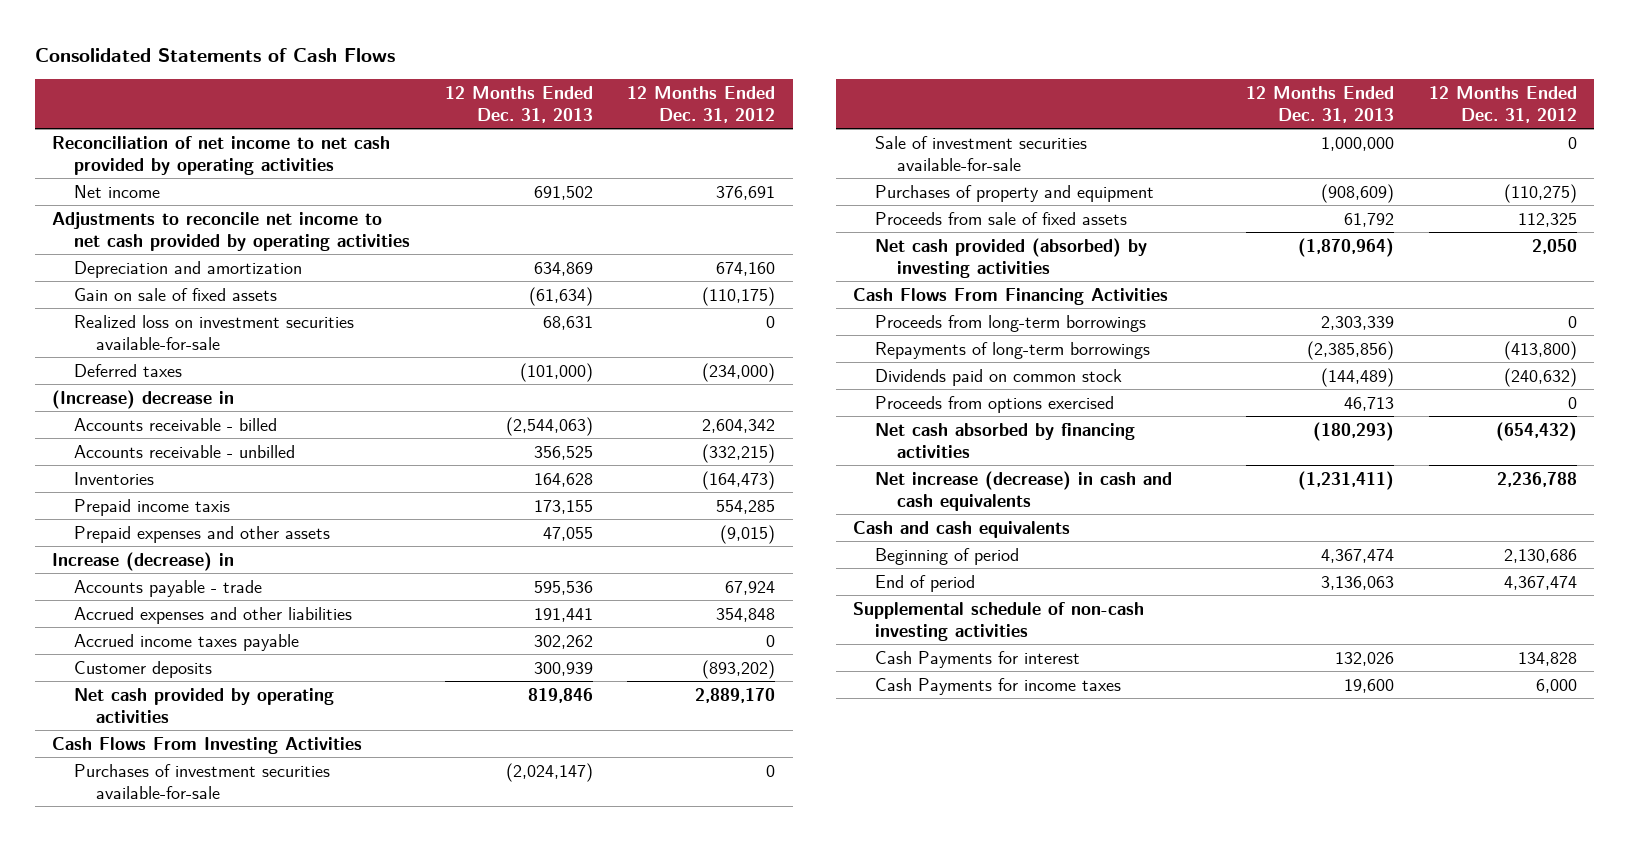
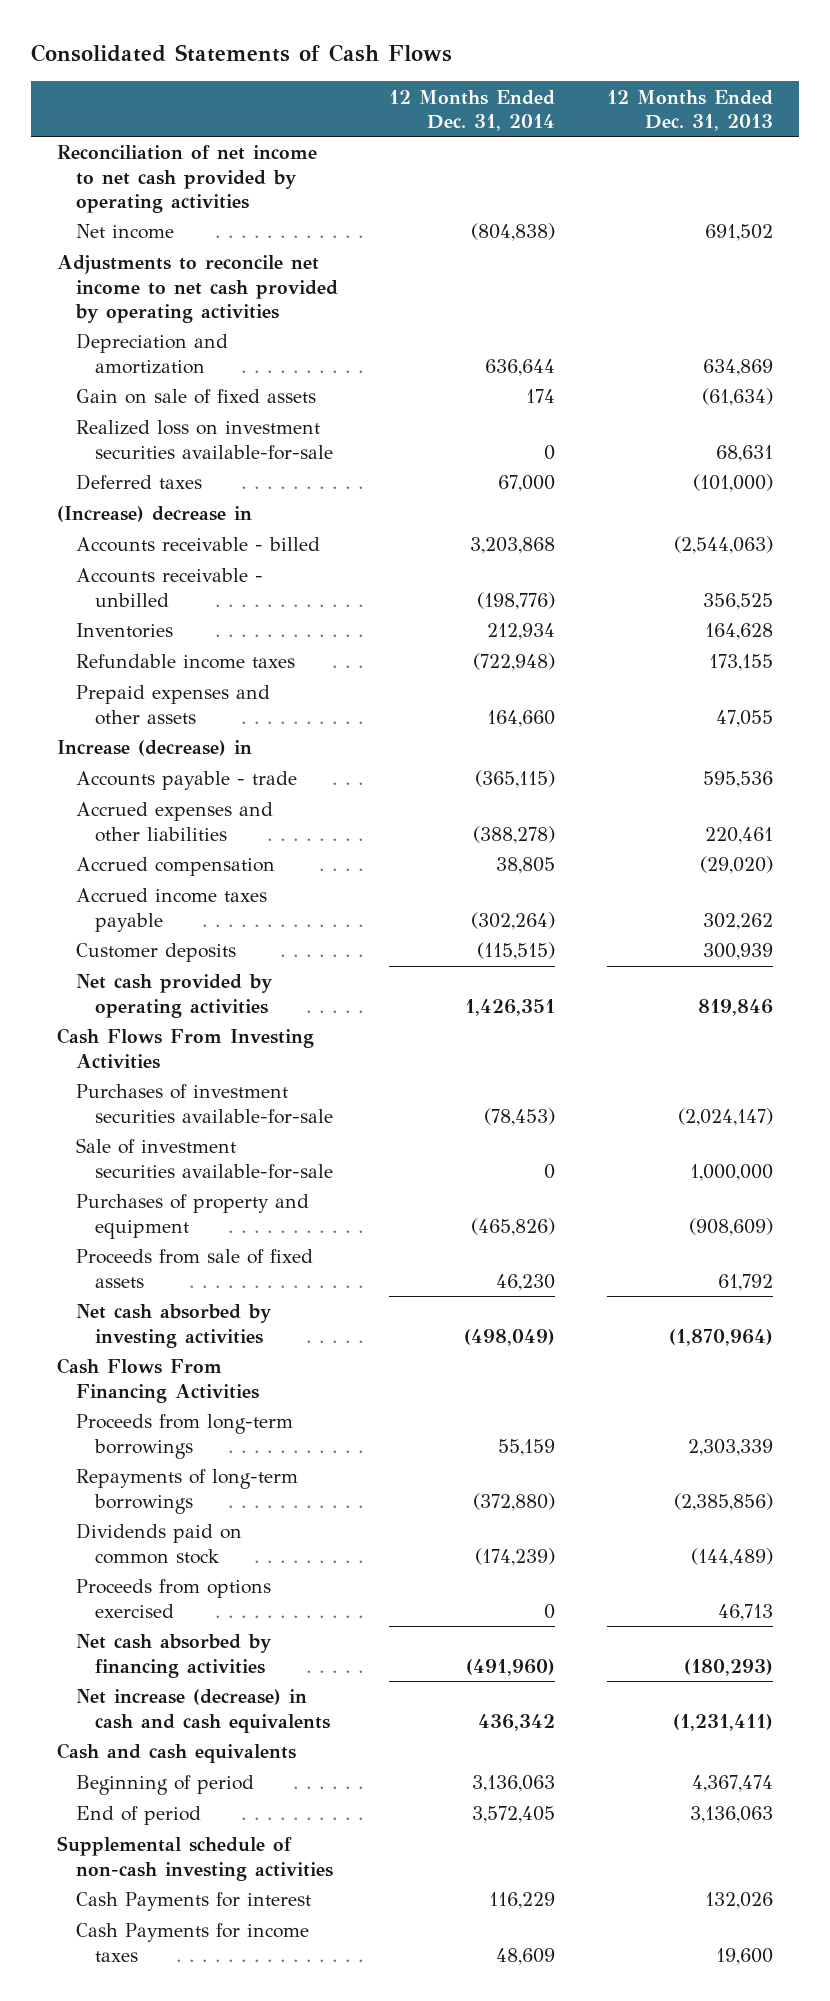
[627,85,776,123] 12 Months Ended Dec. 31, 2012 -> none
none -> [389,89,556,131] 12 Months Ended Dec. 31, 2014
[74,498,231,516] Prepaid income taxis -> [75,654,295,670] Refundable income taxes
[533,607,593,622] 191,441 -> [704,826,773,844] 220,461
none -> [75,857,275,877] Accrued compensation
[875,237,1148,278] Net cash provided (absorbed) by investing activities -> [75,1304,272,1348] Net cash absorbed by investing activities

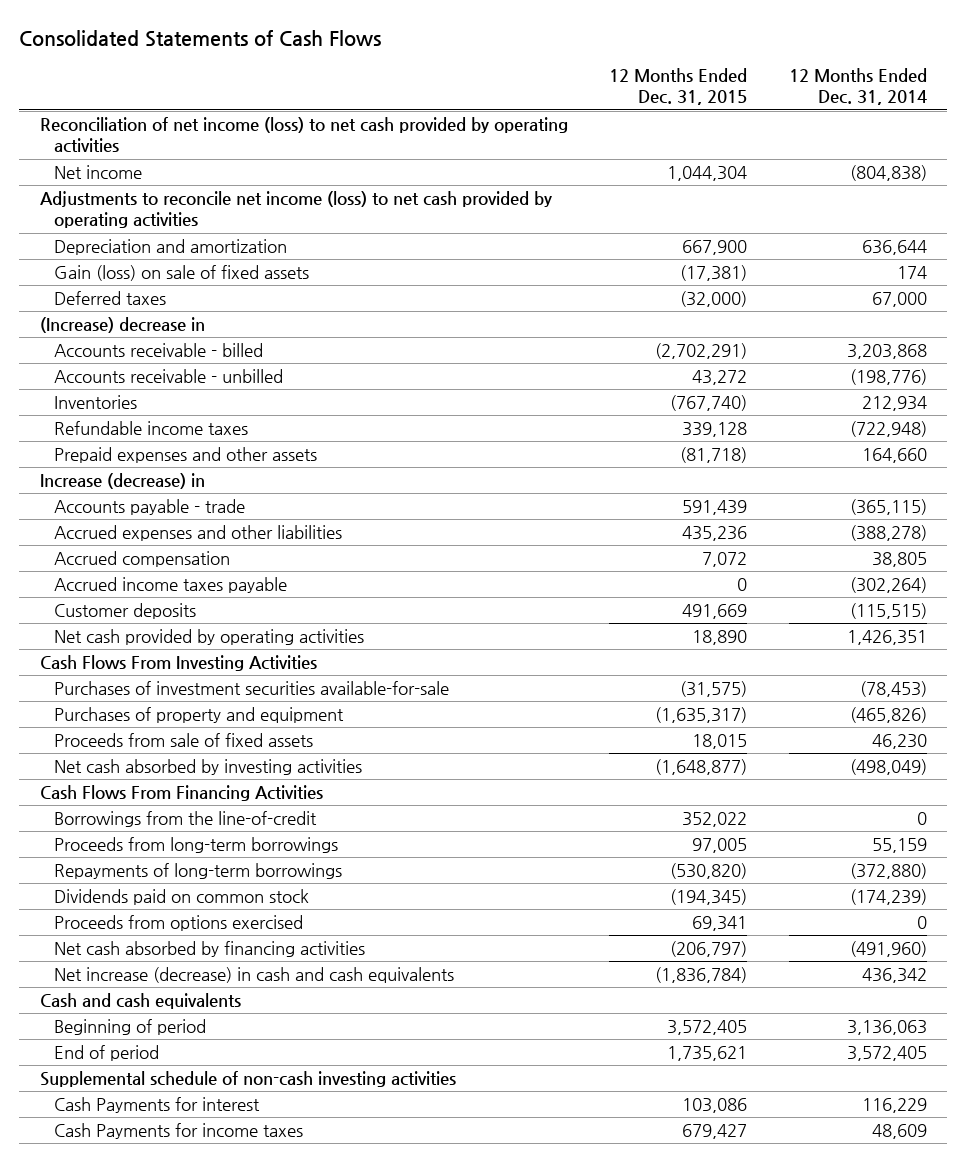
[606,89,773,131] 12 Months Ended Dec. 31, 2013 -> none
none -> [609,68,748,106] 12 Months Ended Dec. 31, 2015
[56,145,317,213] Reconciliation of net income to net cash provided by operating activities -> [39,117,568,154] Reconciliation of net income (loss) to net cash provided by operating activities
[56,255,338,323] Adjustments to reconcile net income to net cash provided by operating activities -> [39,191,552,229] Adjustments to reconcile net income (loss) to net cash provided by operating activities
[75,420,333,460] Realized loss on investment securities available-for-sale -> none
[75,389,316,405] Gain on sale of fixed assets -> [54,265,310,282] Gain (loss) on sale of fixed assets
[75,1138,333,1179] Sale of investment securities available-for-sale -> none
none -> [54,811,318,828] Borrowings from the line-of-credit

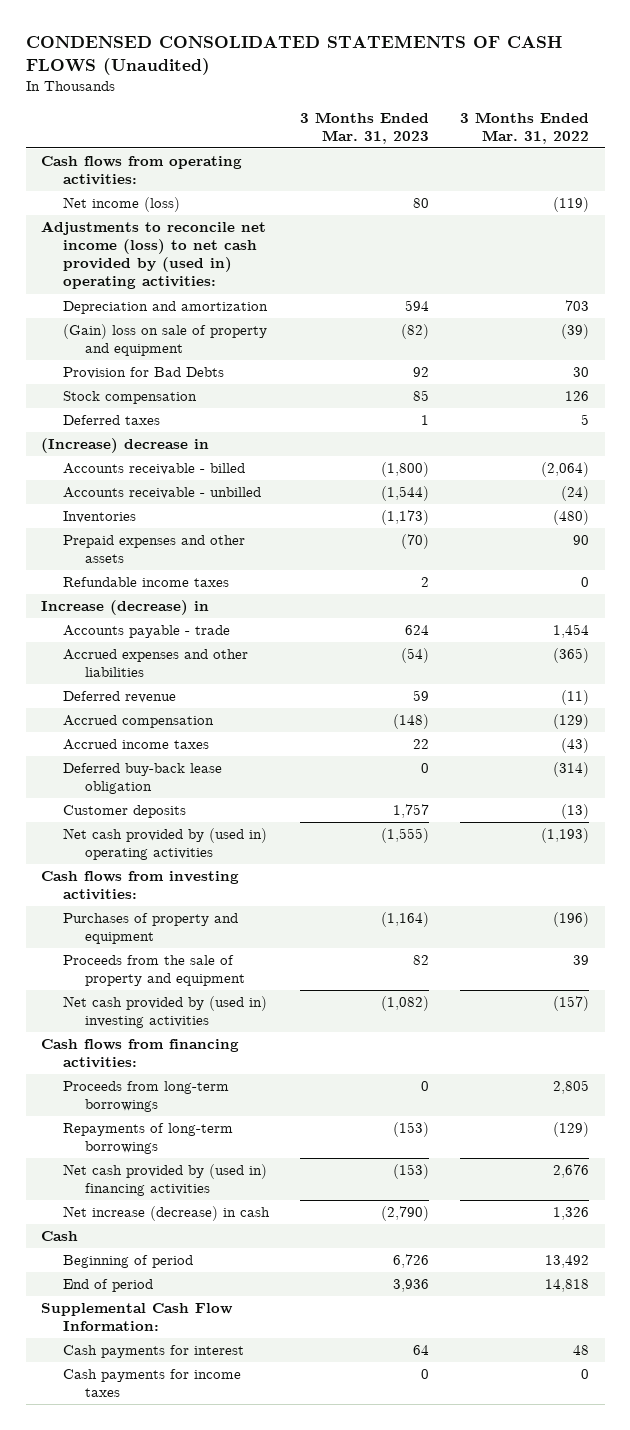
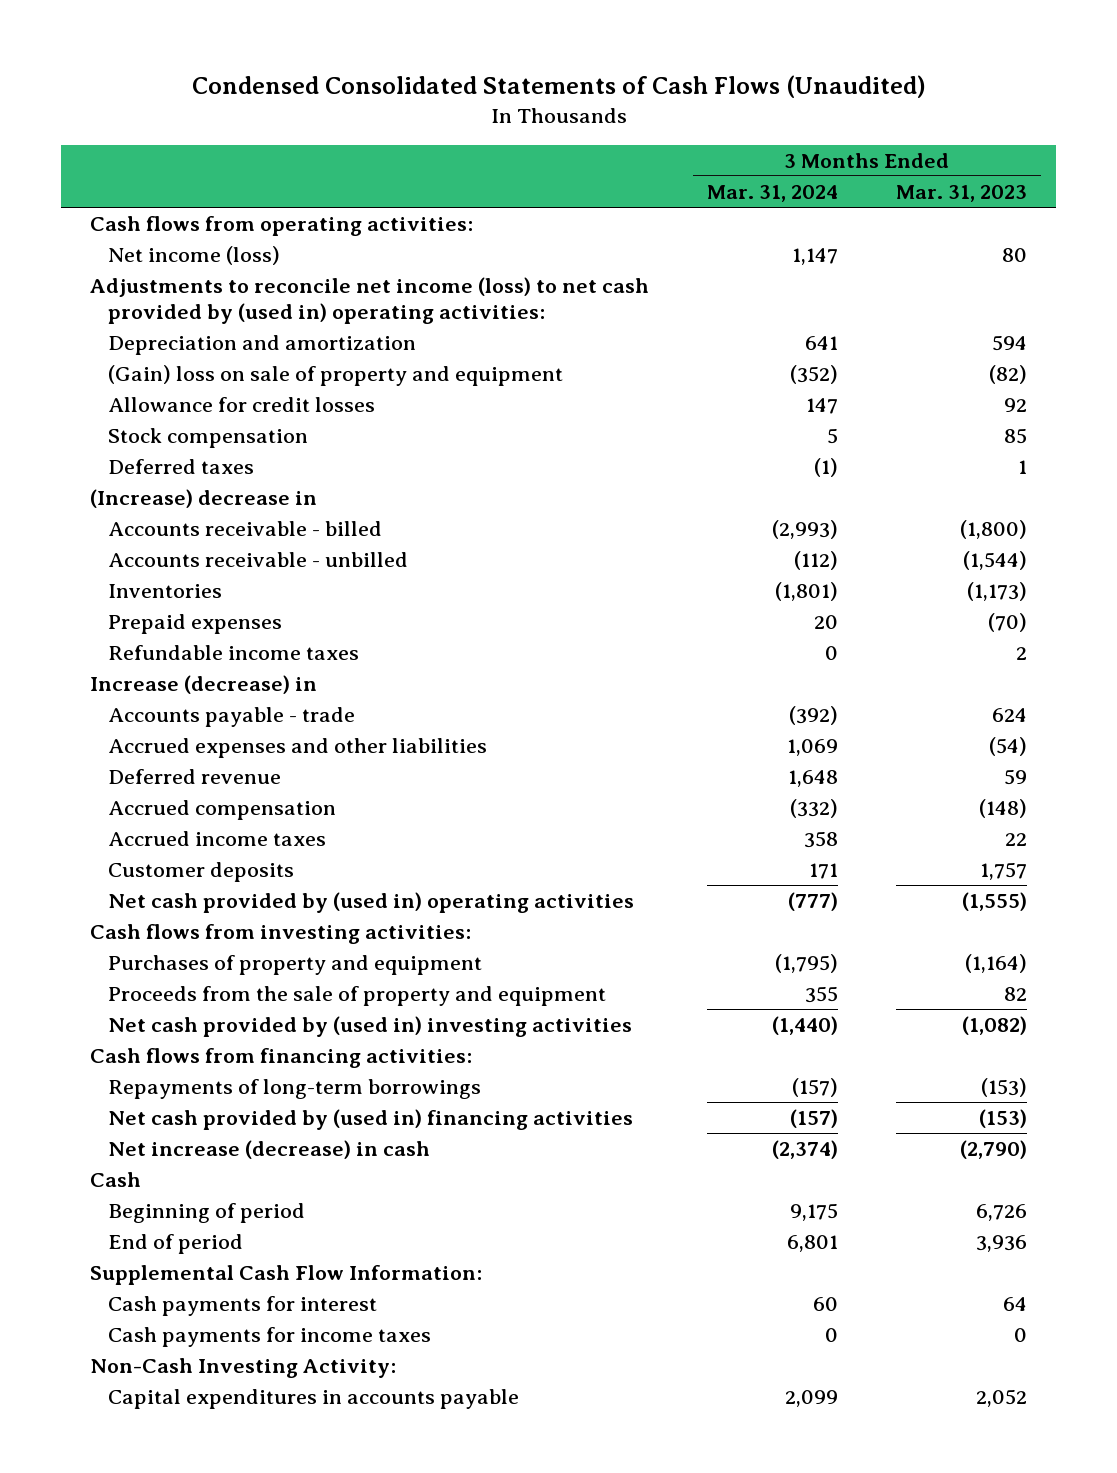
[25,35,562,76] CONDENSED CONSOLIDATED STATEMENTS OF CASH FLOWS (Unaudited) -> [191,75,926,99] Condensed Consolidated Statements of Cash Flows (Unaudited)
[460,111,590,144] 3 Months Ended Mar. 31, 2022 -> none
none -> [707,184,839,202] Mar. 31, 2024
[63,367,225,380] Provision for Bad Debts -> none
none -> [108,396,376,412] Allowance for credit losses
[63,535,246,564] Prepaid expenses and other assets -> none
none -> [108,613,283,634] Prepaid expenses
[63,763,223,795] Deferred buy-back lease obligation -> none
[63,1081,230,1113] Proceeds from long-term borrowings -> none
none -> [90,1357,397,1378] Non-Cash Investing Activity:
none -> [108,1388,520,1409] Capital expenditures in accounts payable

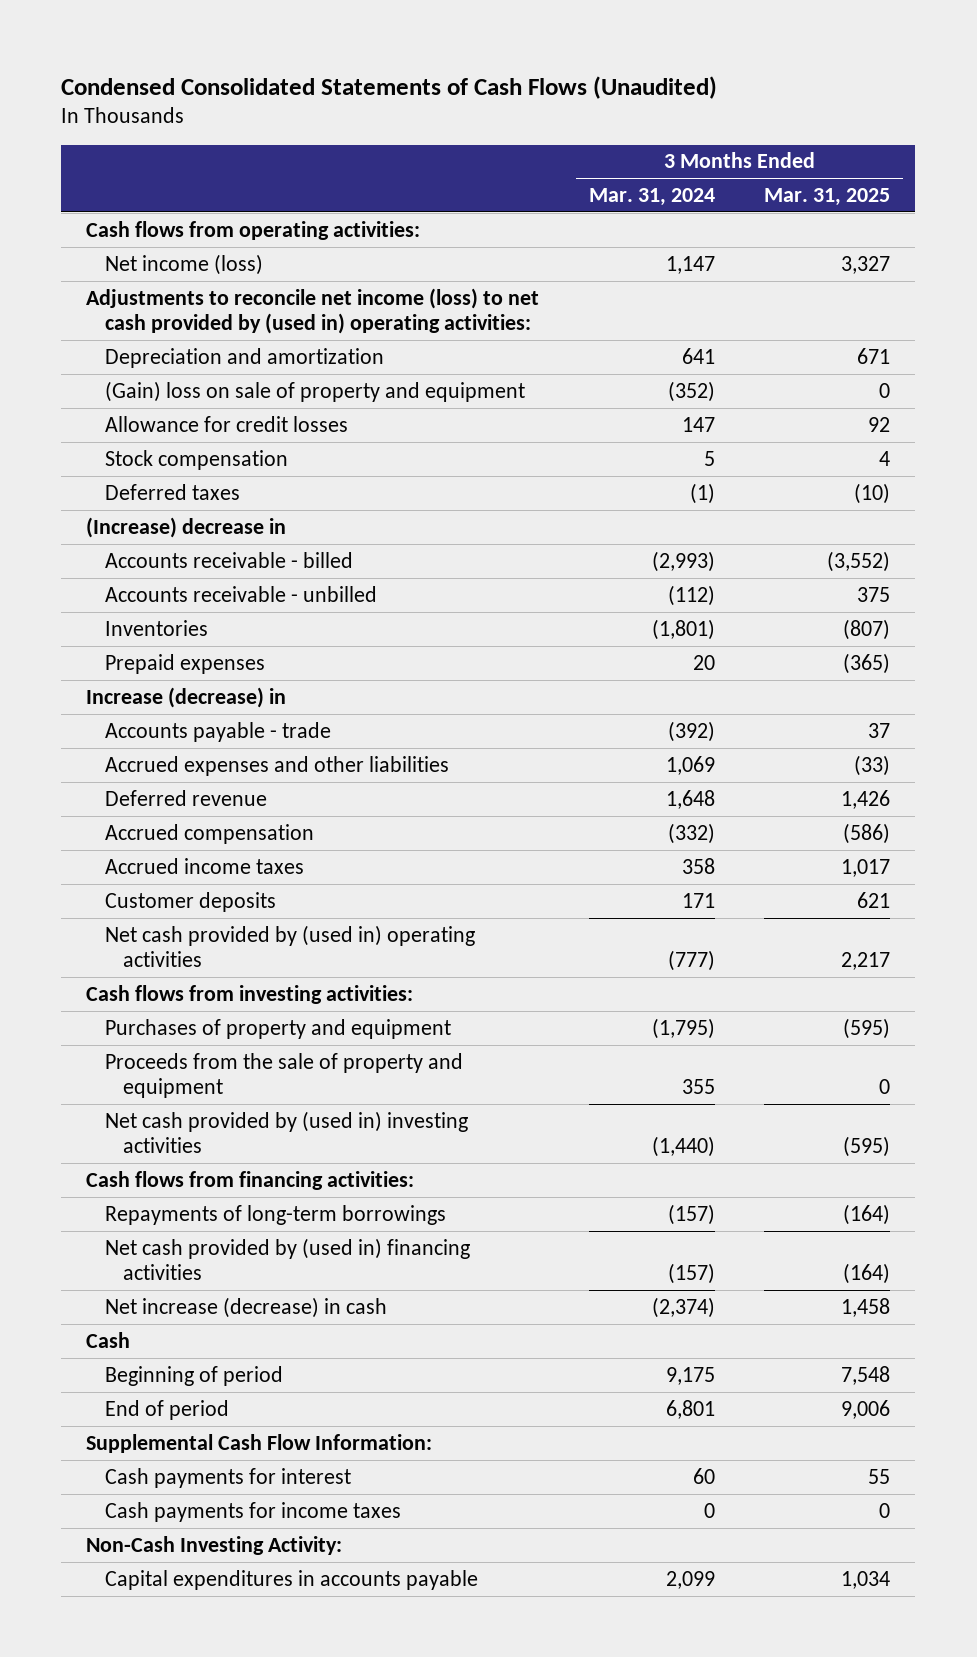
[895,184,1027,202] Mar. 31, 2023 -> none
none -> [764,187,891,206] Mar. 31, 2025
[108,644,360,660] Refundable income taxes -> none

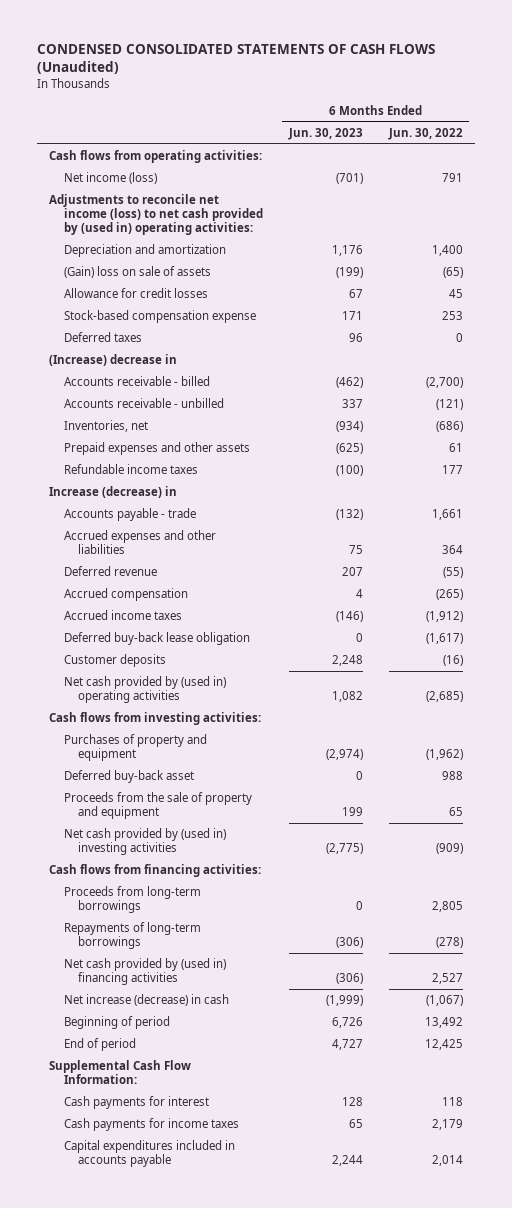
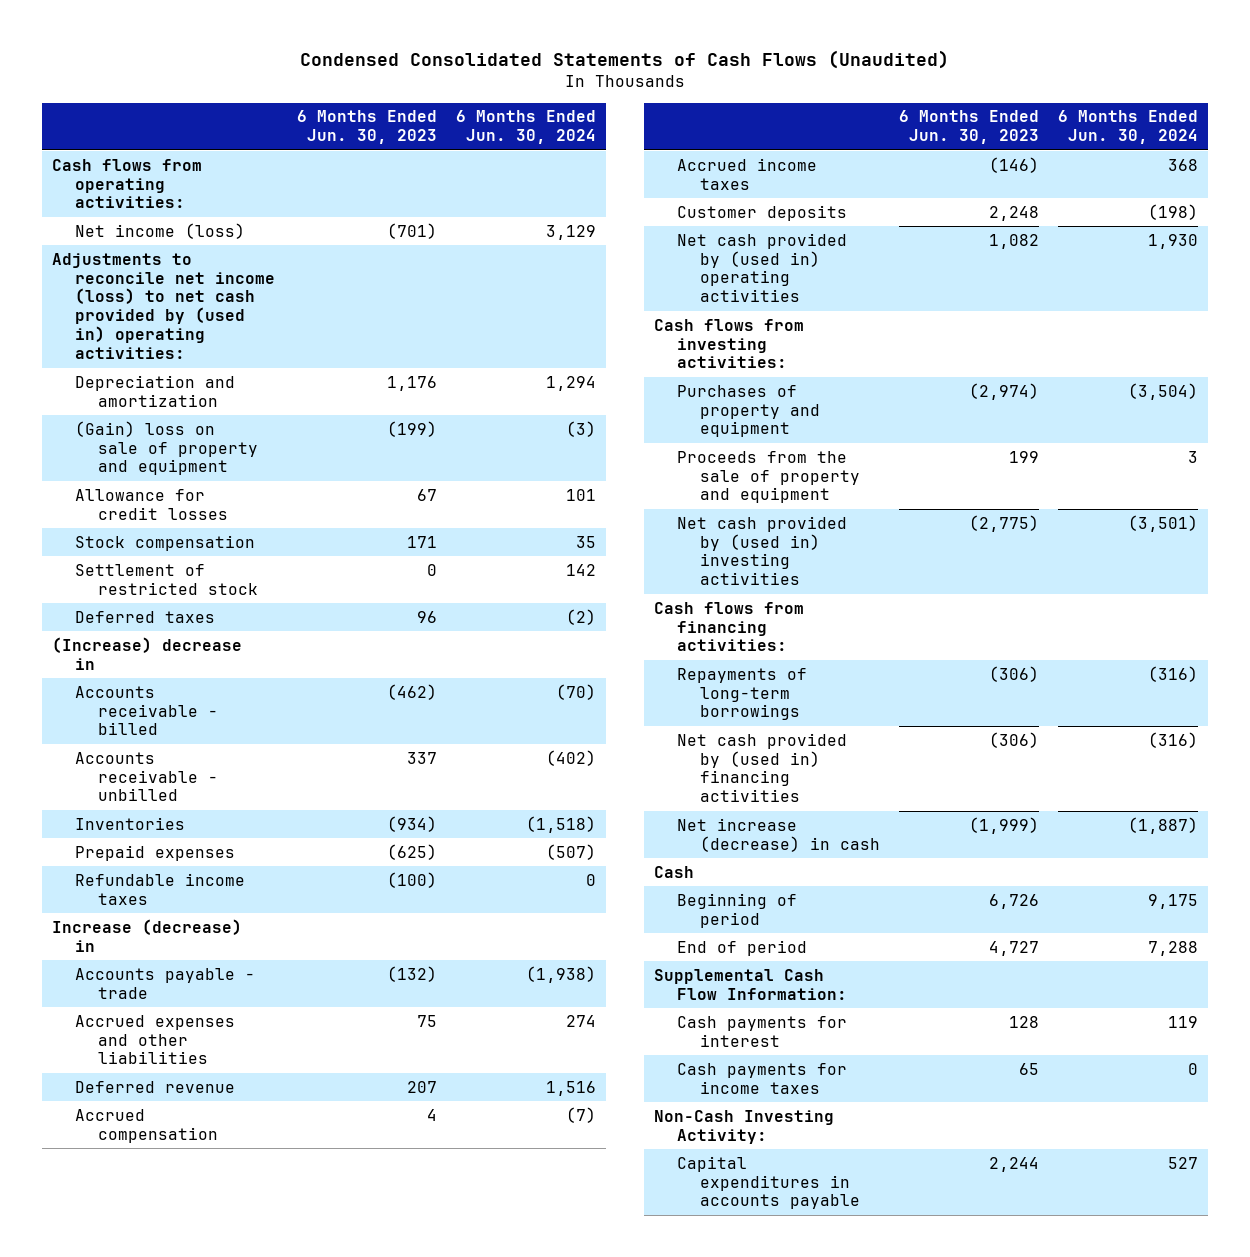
[36,44,435,75] CONDENSED CONSOLIDATED STATEMENTS OF CASH FLOWS (Unaudited) -> [299,50,949,70] Condensed Consolidated Statements of Cash Flows (Unaudited)
[387,127,463,140] Jun. 30, 2022 -> none
none -> [456,110,597,145] 6 Months Ended Jun. 30, 2024
[63,266,211,279] (Gain) loss on sale of assets -> [75,420,259,476] (Gain) loss on sale of property and equipment
[63,310,256,324] Stock-based compensation expense -> [75,534,256,551] Stock compensation
none -> [75,563,259,595] Settlement of restricted stock
[63,420,148,433] Inventories, net -> [75,816,186,830] Inventories
[63,442,250,456] Prepaid expenses and other assets -> [75,844,236,861] Prepaid expenses
[63,632,250,646] Deferred buy-back lease obligation -> none
[63,770,194,784] Deferred buy-back asset -> none
[63,886,201,913] Proceeds from long-term borrowings -> none
none -> [653,865,694,878] Cash
none -> [653,1109,834,1144] Non-Cash Investing Activity:
[63,1140,235,1167] Capital expenditures included in accounts payable -> [676,1155,861,1210] Capital expenditures in accounts payable

